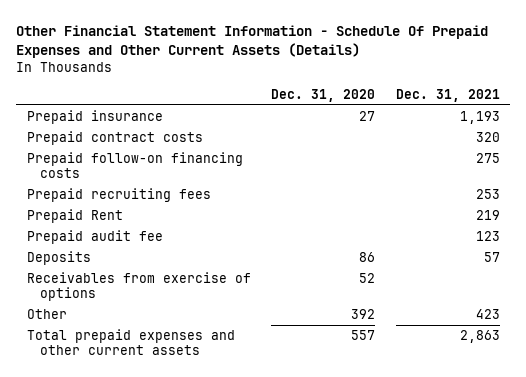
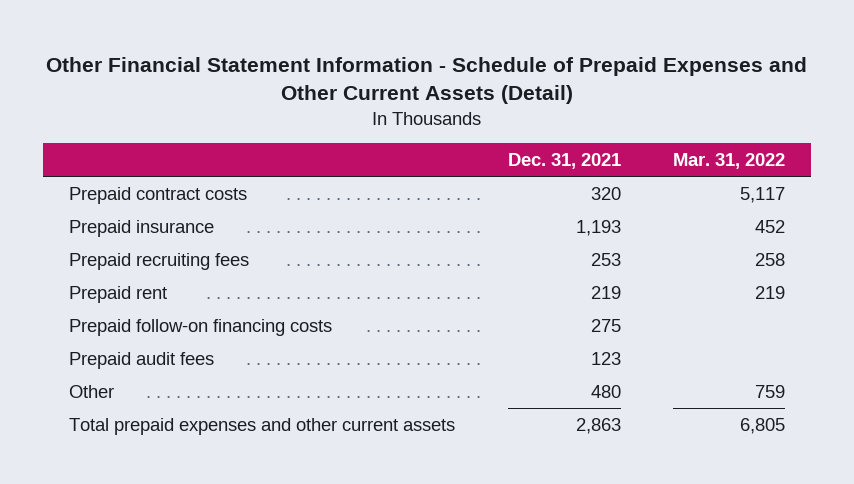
[16,24,489,58] Other Financial Statement Information - Schedule Of Prepaid Expenses and Other Current Assets (Details) -> [46,56,808,105] Other Financial Statement Information - Schedule of Prepaid Expenses and Other Current Assets (Detail)
[271,88,376,102] Dec. 31, 2020 -> none
none -> [672,153,785,170] Mar. 31, 2022
[26,109,163,124] Prepaid insurance -> [69,219,215,237] Prepaid insurance
[26,250,91,265] Deposits -> none
[26,271,251,301] Receivables from exercise of options -> none
[26,208,123,223] Prepaid Rent -> [69,285,168,303] Prepaid rent
[26,151,243,178] Prepaid follow-on financing costs -> [69,318,333,336] Prepaid follow-on financing costs
[26,229,163,244] Prepaid audit fee -> [69,351,215,369] Prepaid audit fees
[475,308,500,319] 423 -> [590,384,621,398] 480

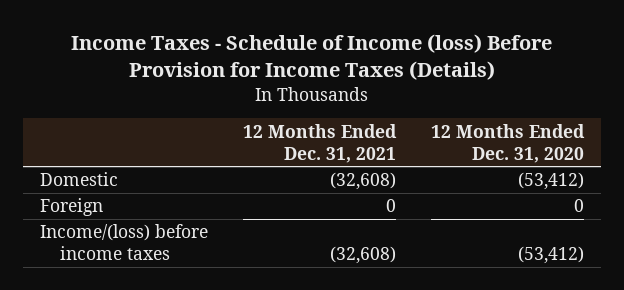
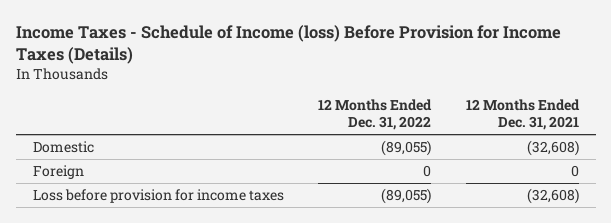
[430,123,585,163] 12 Months Ended Dec. 31, 2020 -> none
none -> [318,98,433,131] 12 Months Ended Dec. 31, 2022
[39,224,208,261] Income/(loss) before income taxes -> [32,189,284,204] Loss before provision for income taxes

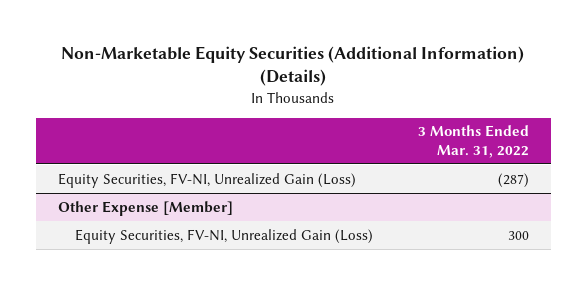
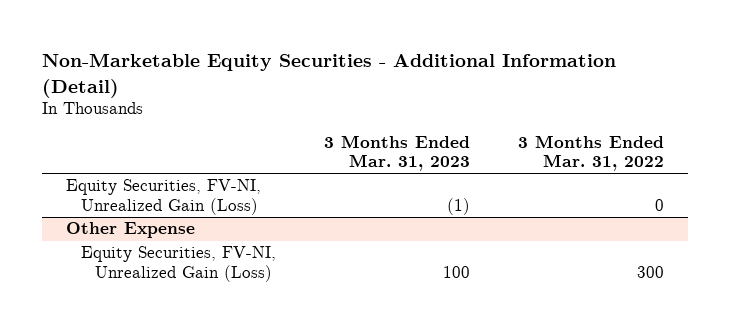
[61,46,525,87] Non-Marketable Equity Securities (Additional Information) (Details) -> [42,53,617,98] Non-Marketable Equity Securities - Additional Information (Detail)
none -> [323,135,470,172] 3 Months Ended Mar. 31, 2023
[497,172,529,188] (287) -> [654,198,664,211] 0
[58,200,234,216] Other Expense [Member] -> [66,222,196,239] Other Expense

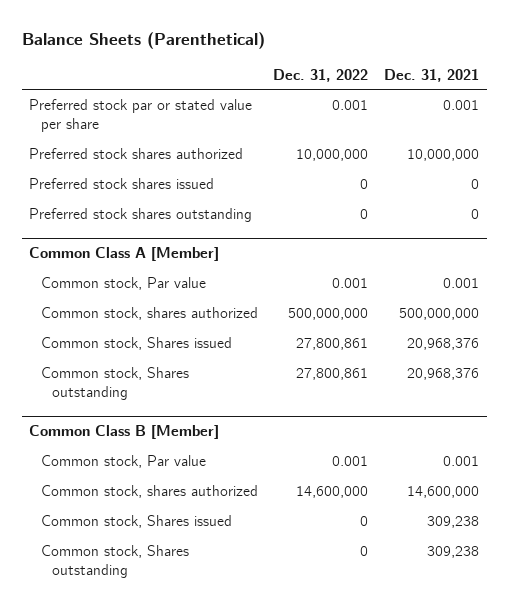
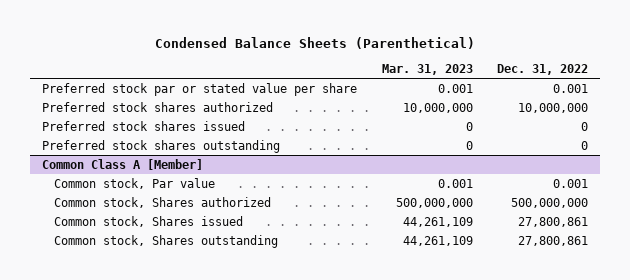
[21,31,265,49] Balance Sheets (Parenthetical) -> [155,36,476,49] Condensed Balance Sheets (Parenthetical)
[384,68,480,82] Dec. 31, 2021 -> none
none -> [381,63,473,75] Mar. 31, 2023
[40,306,258,320] Common stock, shares authorized -> [53,196,271,208] Common stock, Shares authorized
[29,425,220,440] Common Class B [Member] -> none
[40,454,206,468] Common stock, Par value -> none
[40,484,258,498] Common stock, shares authorized -> none
[40,514,232,528] Common stock, Shares issued -> none
[40,544,189,579] Common stock, Shares outstanding -> none

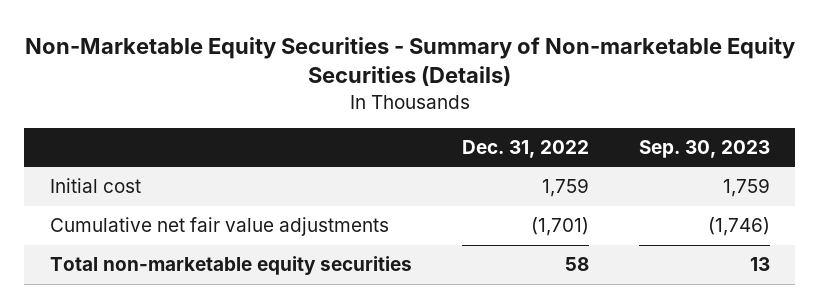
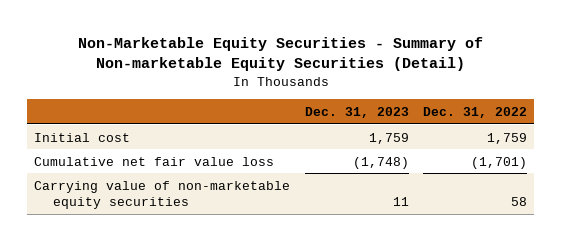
[24,36,795,87] Non-Marketable Equity Securities - Summary of Non-marketable Equity Securities (Details) -> [77,36,483,72] Non-Marketable Equity Securities - Summary of Non-marketable Equity Securities (Detail)
[638,139,770,158] Sep. 30, 2023 -> none
none -> [304,106,409,118] Dec. 31, 2023
[49,217,389,237] Cumulative net fair value adjustments -> [34,156,275,166] Cumulative net fair value loss
[49,256,412,276] Total non-marketable equity securities -> [34,180,291,210] Carrying value of non-marketable equity securities

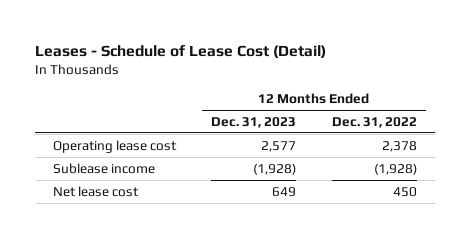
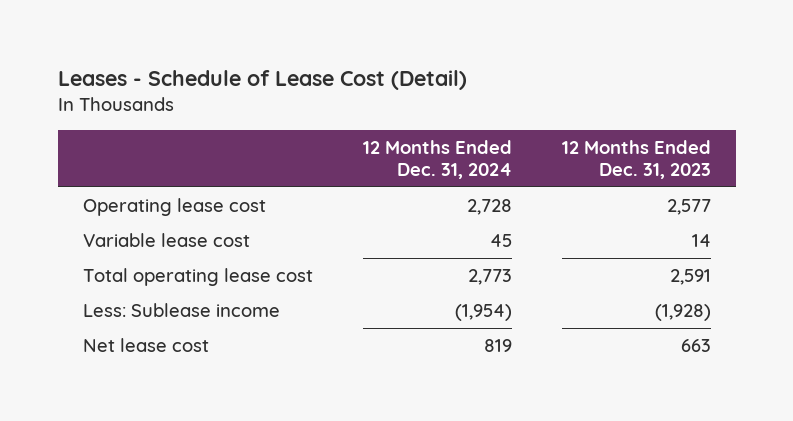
[332,116,418,128] Dec. 31, 2022 -> none
none -> [362,139,512,179] 12 Months Ended Dec. 31, 2024
none -> [82,233,250,248] Variable lease cost
none -> [82,268,313,287] Total operating lease cost
[52,162,155,174] Sublease income -> [82,303,280,318] Less: Sublease income
[272,186,297,197] 649 -> [680,339,711,353] 663

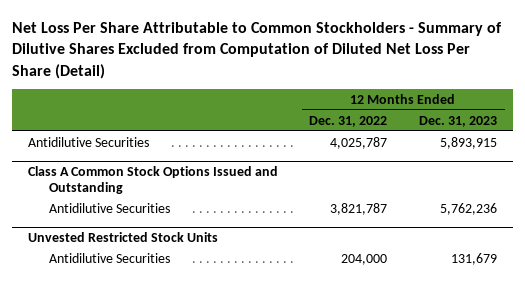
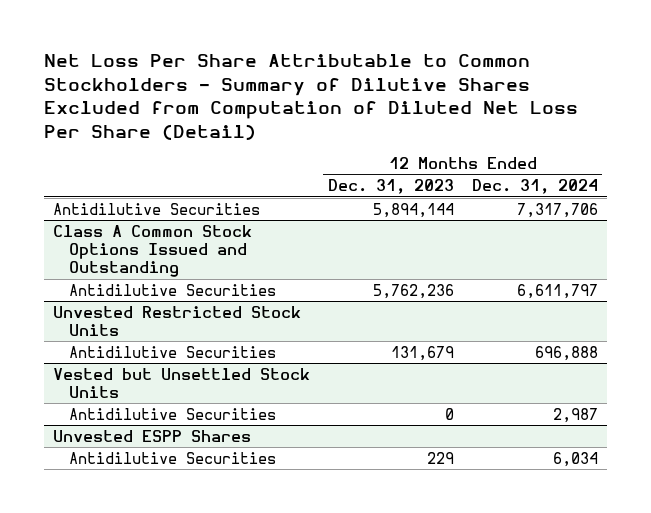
[309,115,388,127] Dec. 31, 2022 -> none
none -> [471,179,598,195] Dec. 31, 2024
[439,136,497,149] 5,893,915 -> [372,202,454,218] 5,894,144
none -> [52,367,310,399] Vested but Unsettled Stock Units
none -> [68,407,276,420] Antidilutive Securities
none -> [52,429,251,442] Unvested ESPP Shares
none -> [68,451,276,464] Antidilutive Securities

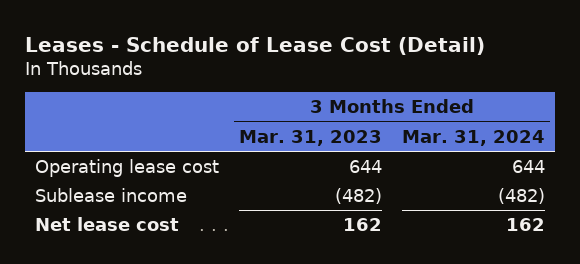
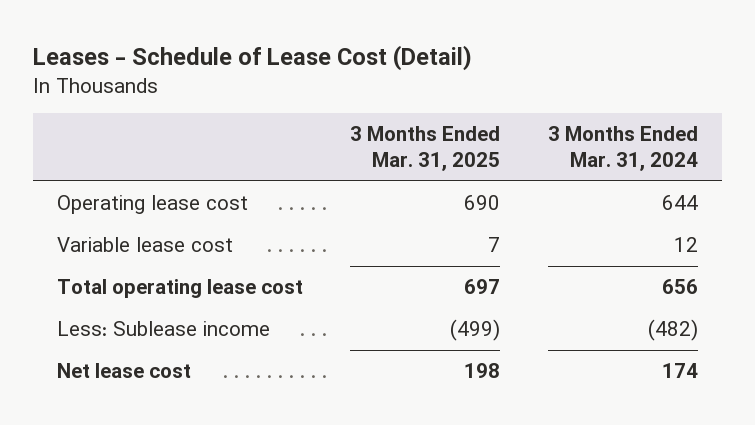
[238,129,382,146] Mar. 31, 2023 -> none
none -> [350,126,501,172] 3 Months Ended Mar. 31, 2025
none -> [56,237,233,253] Variable lease cost
none -> [56,279,303,299] Total operating lease cost
[34,188,187,203] Sublease income -> [56,321,270,337] Less: Sublease income
[505,218,545,232] 162 -> [661,363,698,379] 174

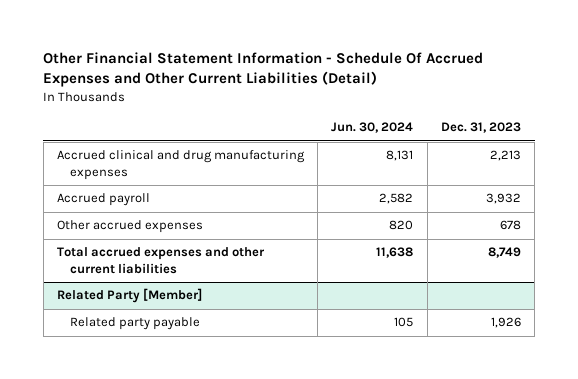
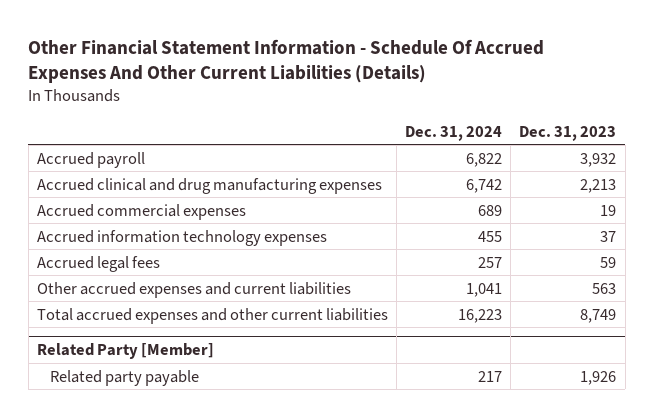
[43,52,484,88] Other Financial Statement Information - Schedule Of Accrued Expenses and Other Current Liabilities (Detail) -> [28,38,545,84] Other Financial Statement Information - Schedule Of Accrued Expenses And Other Current Liabilities (Details)
[331,122,414,134] Jun. 30, 2024 -> none
none -> [405,125,503,141] Dec. 31, 2024
[56,150,305,180] Accrued clinical and drug manufacturing expenses -> [36,177,382,194] Accrued clinical and drug manufacturing expenses
none -> [36,203,246,220] Accrued commercial expenses
none -> [36,229,327,246] Accrued information technology expenses
none -> [36,255,160,272] Accrued legal fees
[56,220,203,234] Other accrued expenses -> [36,281,351,298] Other accrued expenses and current liabilities
[499,220,521,231] 678 -> [592,282,617,294] 563

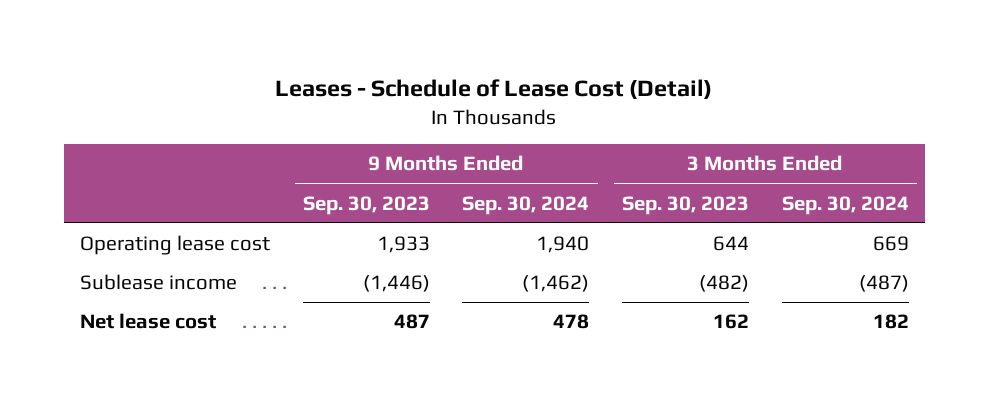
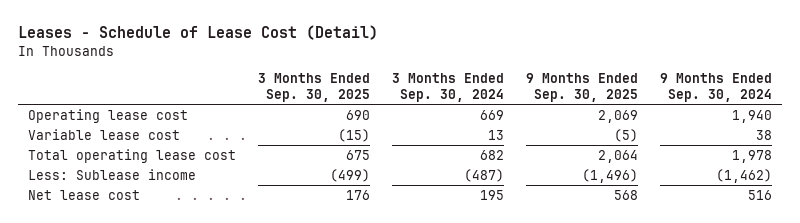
[302,195,430,215] Sep. 30, 2023 -> none
[622,195,750,215] Sep. 30, 2023 -> none
none -> [258,73,371,103] 3 Months Ended Sep. 30, 2025
none -> [525,73,638,103] 9 Months Ended Sep. 30, 2025
none -> [28,128,181,140] Variable lease cost
none -> [28,148,237,163] Total operating lease cost
[80,274,238,291] Sublease income -> [28,168,197,180] Less: Sublease income
[553,314,590,330] 478 -> [747,189,772,200] 516
[872,314,909,330] 182 -> [479,189,504,200] 195

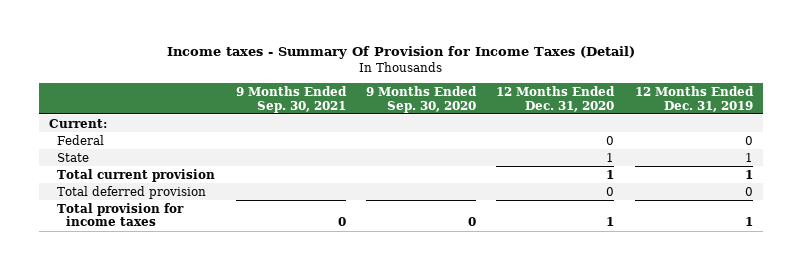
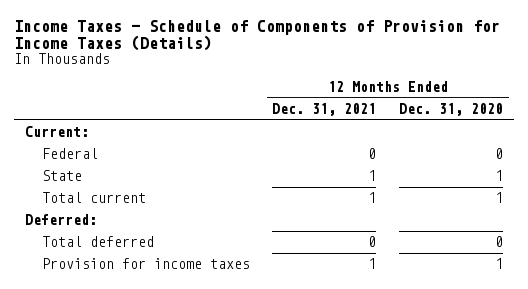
[166,46,635,60] Income taxes - Summary Of Provision for Income Taxes (Detail) -> [14,19,501,52] Income Taxes - Schedule of Components of Provision for Income Taxes (Details)
[235,86,347,113] 9 Months Ended Sep. 30, 2021 -> none
[366,86,478,113] 9 Months Ended Sep. 30, 2020 -> none
[634,86,754,112] 12 Months Ended Dec. 31, 2019 -> none
none -> [272,102,377,116] Dec. 31, 2021
[57,168,216,182] Total current provision -> [41,192,146,204] Total current
none -> [25,214,98,226] Deferred:
[57,185,207,199] Total deferred provision -> [41,236,154,248] Total deferred
[57,202,185,227] Total provision for income taxes -> [41,258,250,270] Provision for income taxes

